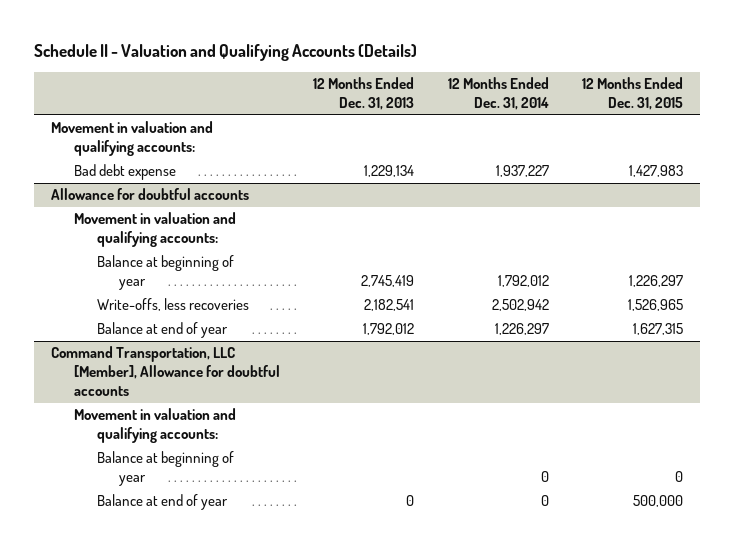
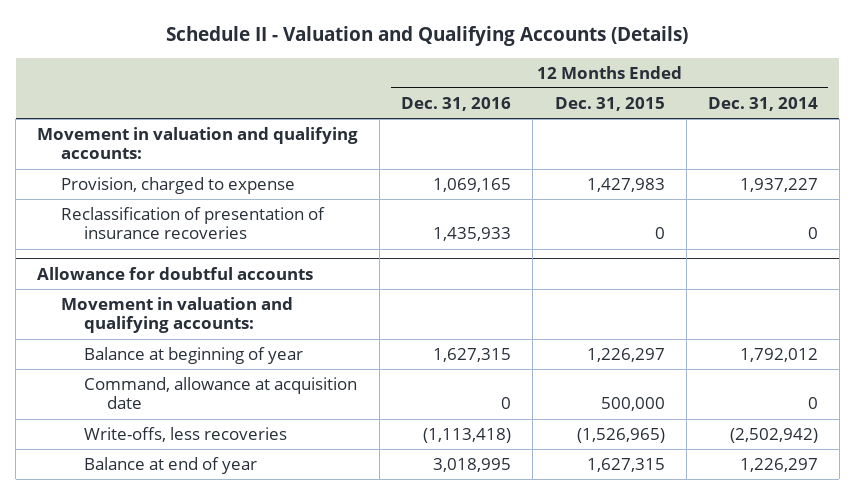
[313,77,415,111] 12 Months Ended Dec. 31, 2013 -> none
none -> [401,96,512,111] Dec. 31, 2016
[73,164,176,181] Bad debt expense -> [60,176,295,194] Provision, charged to expense
none -> [60,206,325,240] Reclassification of presentation of insurance recoveries
none -> [83,376,357,410] Command, allowance at acquisition date
[491,299,549,312] 2,502,942 -> [729,427,818,443] (2,502,942)
[628,299,684,312] 1,526,965 -> [576,427,665,443] (1,526,965)
[50,346,280,397] Command Transportation, LLC [Member], Allowance for doubtful accounts -> none
[73,408,236,444] Movement in valuation and qualifying accounts: -> none
[96,451,234,487] Balance at beginning of year -> none
[96,494,228,511] Balance at end of year -> none

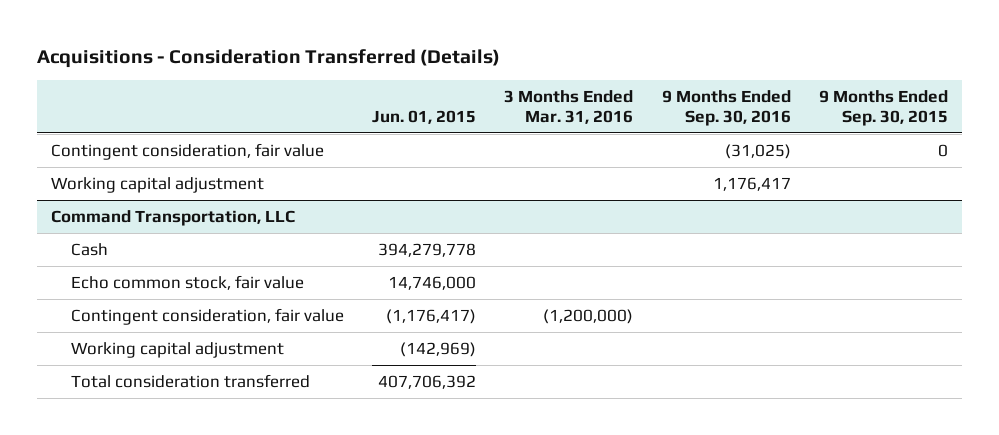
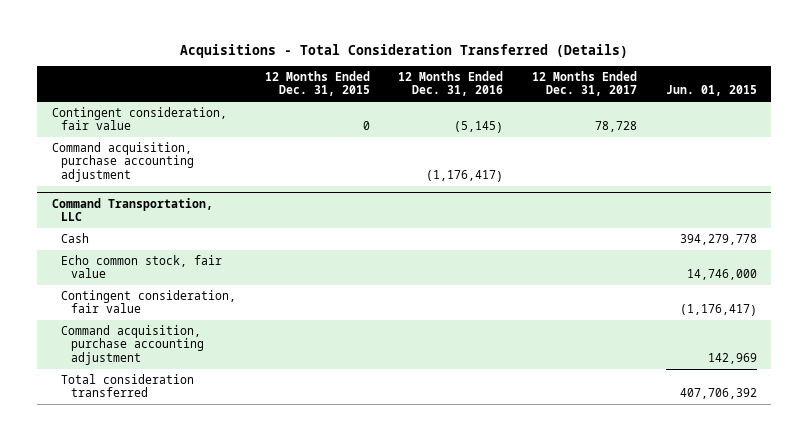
[36,49,500,69] Acquisitions - Consideration Transferred (Details) -> [180,43,629,58] Acquisitions - Total Consideration Transferred (Details)
[504,89,634,124] 3 Months Ended Mar. 31, 2016 -> none
[661,89,791,126] 9 Months Ended Sep. 30, 2016 -> none
[818,89,948,126] 9 Months Ended Sep. 30, 2015 -> none
none -> [264,71,370,97] 12 Months Ended Dec. 31, 2015
none -> [398,71,504,97] 12 Months Ended Dec. 31, 2016
none -> [531,71,637,97] 12 Months Ended Dec. 31, 2017
[50,176,264,193] Working capital adjustment -> [51,142,195,182] Command acquisition, purchase accounting adjustment
[71,341,285,358] Working capital adjustment -> none
none -> [61,325,204,365] Command acquisition, purchase accounting adjustment

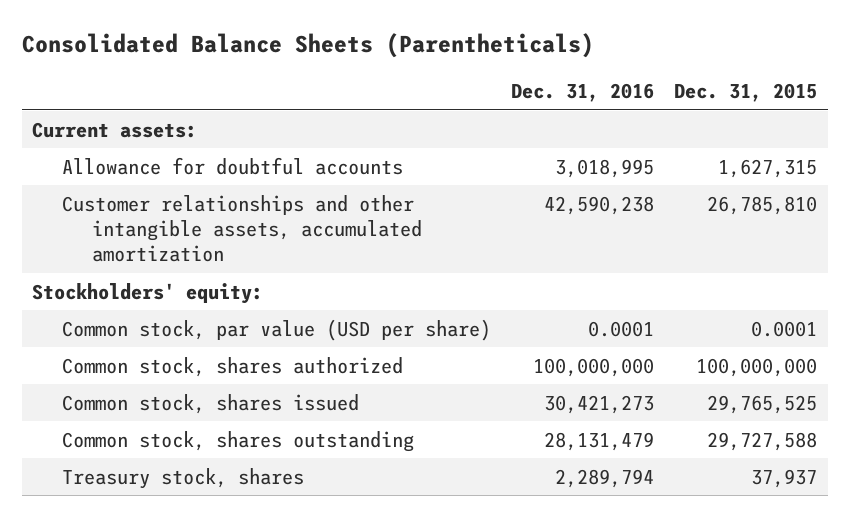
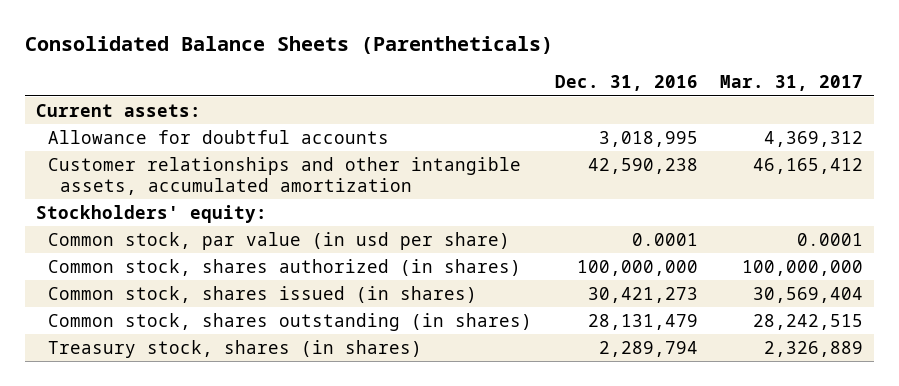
[674,82,818,102] Dec. 31, 2015 -> none
none -> [720,75,864,92] Mar. 31, 2017
[61,318,491,341] Common stock, par value (USD per share) -> [48,231,511,250] Common stock, par value (in usd per share)
[61,356,403,377] Common stock, shares authorized -> [48,258,522,276] Common stock, shares authorized (in shares)
[61,393,359,414] Common stock, shares issued -> [48,285,478,303] Common stock, shares issued (in shares)
[61,430,414,452] Common stock, shares outstanding -> [48,312,533,331] Common stock, shares outstanding (in shares)
[61,467,304,489] Treasury stock, shares -> [48,339,423,358] Treasury stock, shares (in shares)

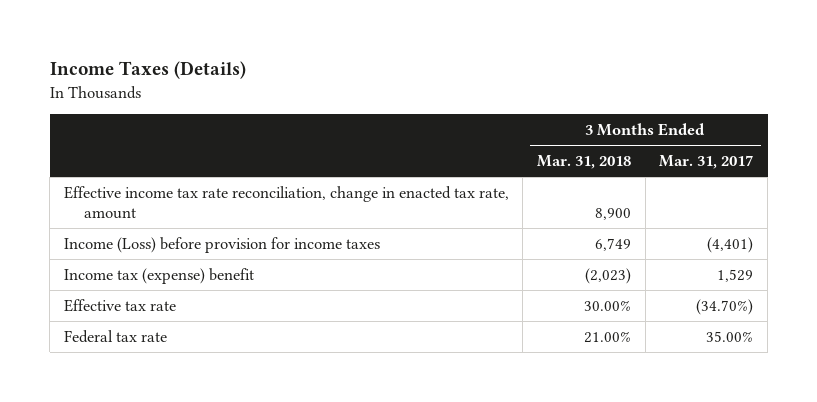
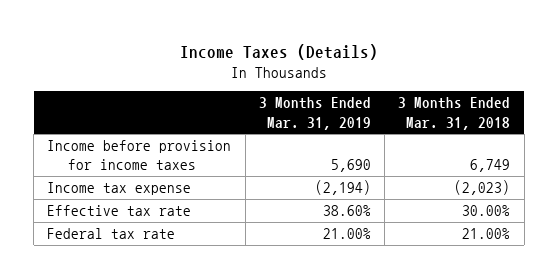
[659,155,754,170] Mar. 31, 2017 -> none
none -> [258,97,371,130] 3 Months Ended Mar. 31, 2019
[63,185,509,220] Effective income tax rate reconciliation, change in enacted tax rate, amount -> none
[63,236,380,253] Income (Loss) before provision for income taxes -> [47,140,232,171] Income before provision for income taxes
[63,267,254,284] Income tax (expense) benefit -> [47,182,192,196] Income tax expense

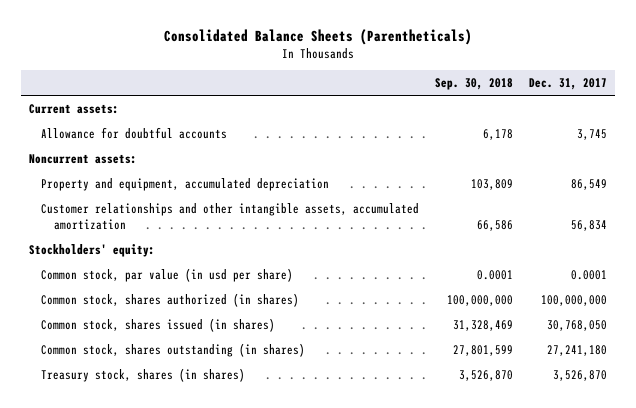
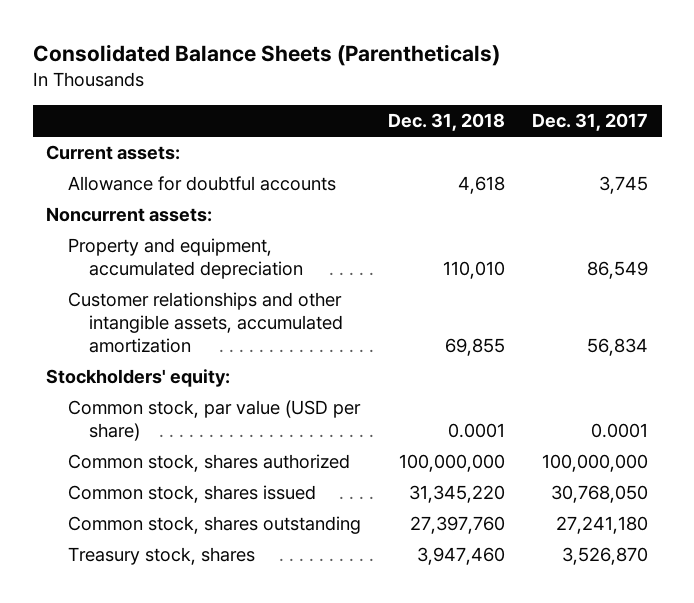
[435,78,514,91] Sep. 30, 2018 -> none
none -> [387,113,505,132] Dec. 31, 2018
[41,267,294,282] Common stock, par value (in usd per share) -> [67,400,361,441] Common stock, par value (USD per share)
[41,292,300,307] Common stock, shares authorized (in shares) -> [67,454,350,473] Common stock, shares authorized
[41,317,276,332] Common stock, shares issued (in shares) -> [67,485,316,504] Common stock, shares issued
[41,342,306,357] Common stock, shares outstanding (in shares) -> [67,516,361,535] Common stock, shares outstanding
[41,367,246,382] Treasury stock, shares (in shares) -> [67,547,255,566] Treasury stock, shares

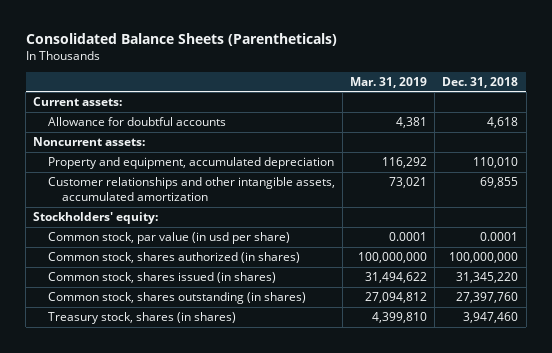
[532,113,649,132] Dec. 31, 2017 -> none
none -> [349,76,427,88] Mar. 31, 2019
[67,400,361,441] Common stock, par value (USD per share) -> [47,232,290,245] Common stock, par value (in usd per share)
[67,454,350,473] Common stock, shares authorized -> [47,252,300,264] Common stock, shares authorized (in shares)
[67,485,316,504] Common stock, shares issued -> [47,272,276,284] Common stock, shares issued (in shares)
[67,516,361,535] Common stock, shares outstanding -> [47,292,306,305] Common stock, shares outstanding (in shares)
[67,547,255,566] Treasury stock, shares -> [47,312,236,325] Treasury stock, shares (in shares)

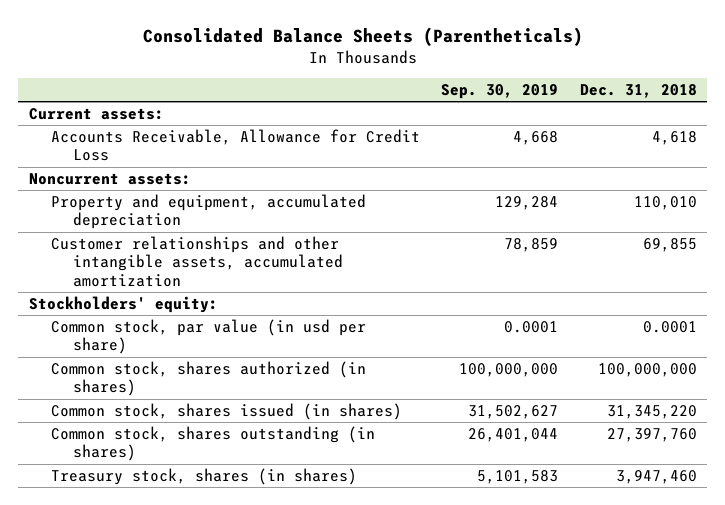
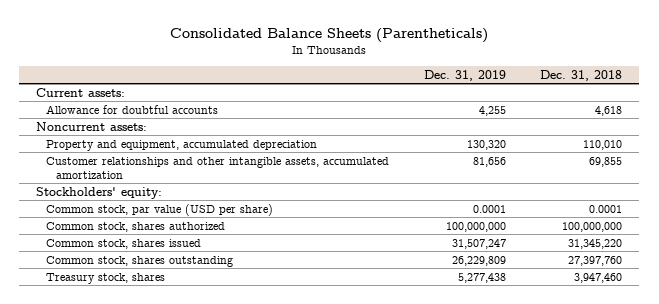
[441,84,559,100] Sep. 30, 2019 -> none
none -> [423,69,506,81] Dec. 31, 2019
[50,129,420,162] Accounts Receivable, Allowance for Credit Loss -> [46,104,219,114] Allowance for doubtful accounts
[50,319,366,355] Common stock, par value (in usd per share) -> [46,203,274,216] Common stock, par value (USD per share)
[50,361,366,397] Common stock, shares authorized (in shares) -> [46,221,226,232] Common stock, shares authorized
[50,403,402,421] Common stock, shares issued (in shares) -> [46,238,202,249] Common stock, shares issued
[50,426,375,462] Common stock, shares outstanding (in shares) -> [46,255,234,267] Common stock, shares outstanding
[50,468,357,486] Treasury stock, shares (in shares) -> [46,272,166,284] Treasury stock, shares

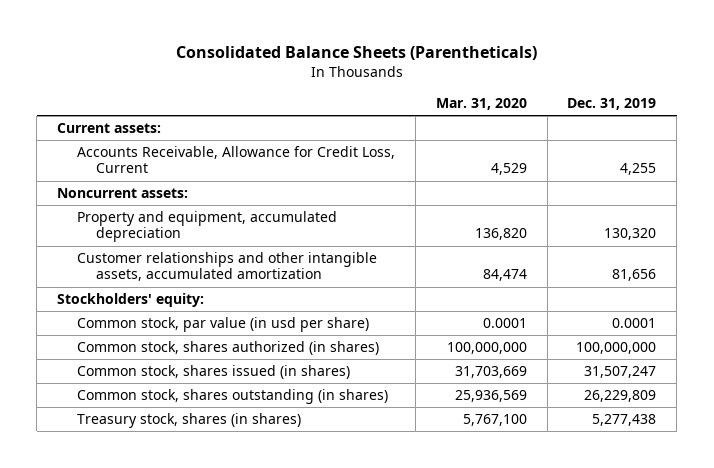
[540,69,623,81] Dec. 31, 2018 -> none
none -> [435,98,527,111] Mar. 31, 2020
[46,104,219,114] Allowance for doubtful accounts -> [76,146,395,174] Accounts Receivable, Allowance for Credit Loss, Current
[46,203,274,216] Common stock, par value (USD per share) -> [76,317,369,333] Common stock, par value (in usd per share)
[46,221,226,232] Common stock, shares authorized -> [76,341,379,356] Common stock, shares authorized (in shares)
[46,238,202,249] Common stock, shares issued -> [76,365,350,380] Common stock, shares issued (in shares)
[46,255,234,267] Common stock, shares outstanding -> [76,389,388,405] Common stock, shares outstanding (in shares)
[46,272,166,284] Treasury stock, shares -> [76,413,301,429] Treasury stock, shares (in shares)

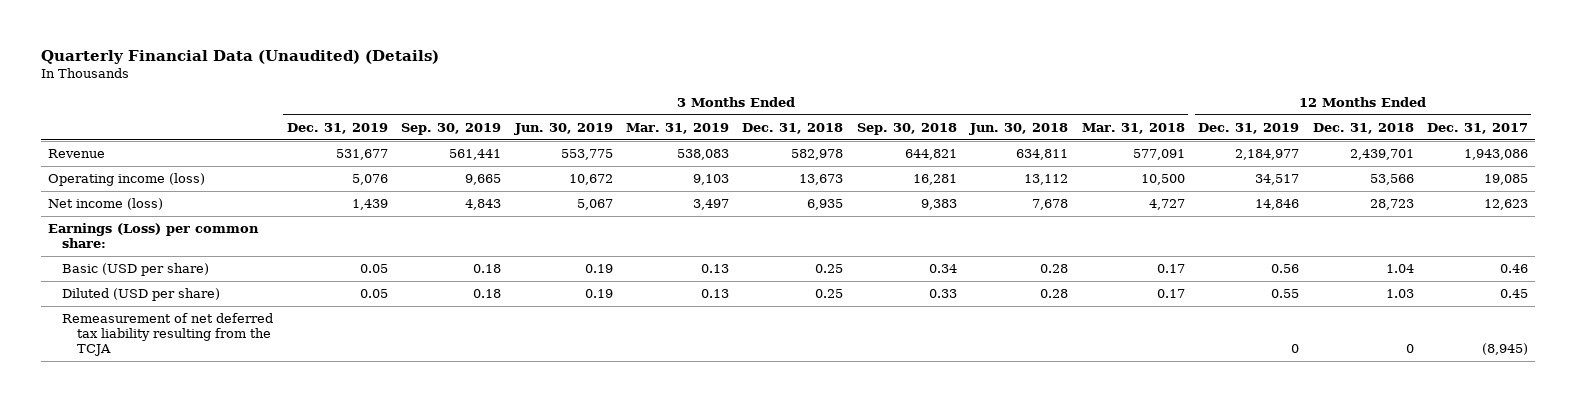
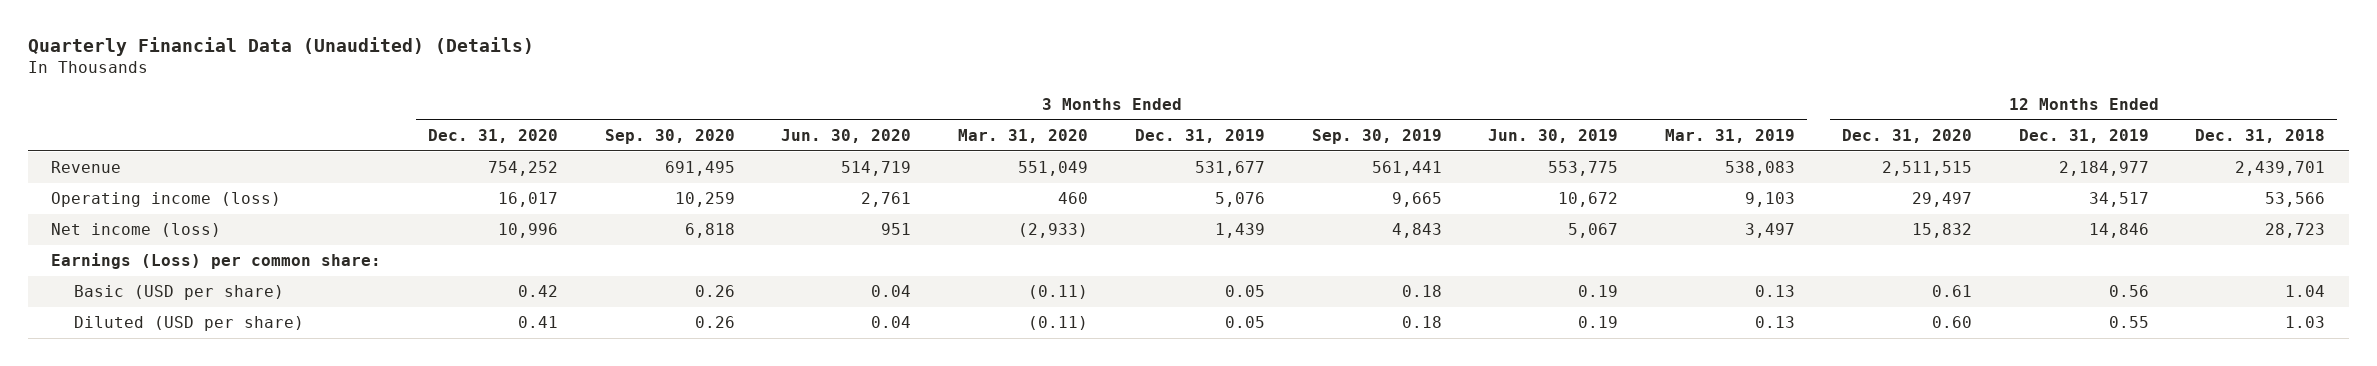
[742,122,844,134] Dec. 31, 2018 -> none
[856,122,957,135] Sep. 30, 2018 -> none
[969,122,1069,135] Jun. 30, 2018 -> none
[1081,122,1185,134] Mar. 31, 2018 -> none
[1426,122,1528,134] Dec. 31, 2017 -> none
none -> [427,128,558,143] Dec. 31, 2020
none -> [604,128,735,144] Sep. 30, 2020
none -> [781,128,912,143] Jun. 30, 2020
none -> [958,128,1089,143] Mar. 31, 2020
none -> [1841,128,1972,143] Dec. 31, 2020
[62,312,274,357] Remeasurement of net deferred tax liability resulting from the TCJA -> none

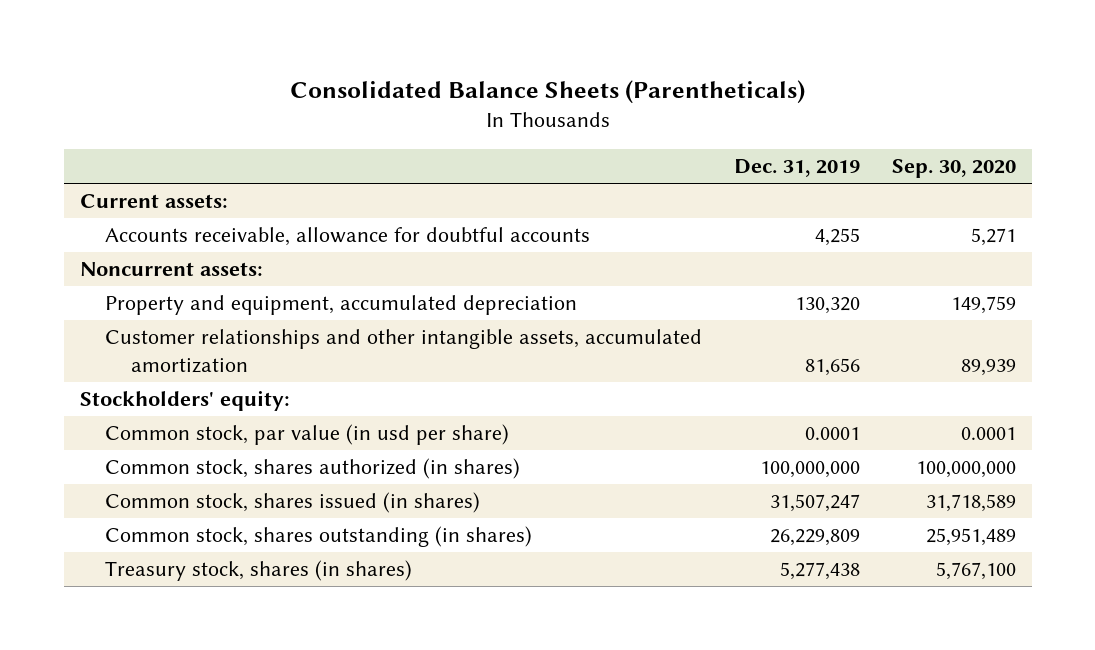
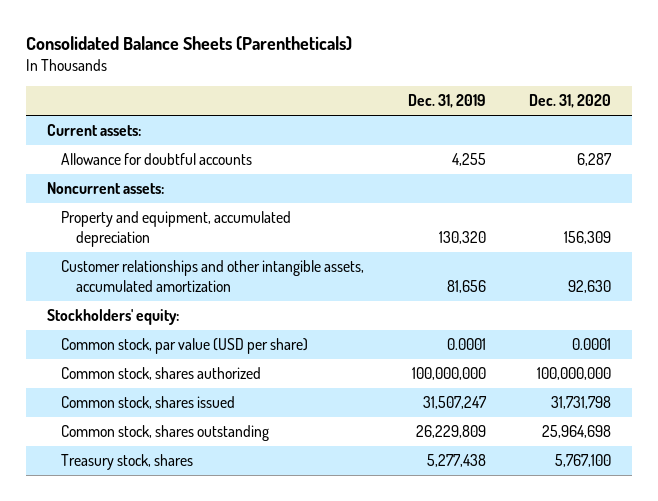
[891,159,1016,179] Sep. 30, 2020 -> none
none -> [528,94,611,109] Dec. 31, 2020
[105,227,591,247] Accounts receivable, allowance for doubtful accounts -> [61,153,253,166] Allowance for doubtful accounts
[105,424,510,446] Common stock, par value (in usd per share) -> [61,338,309,355] Common stock, par value (USD per share)
[105,458,521,480] Common stock, shares authorized (in shares) -> [61,367,262,381] Common stock, shares authorized
[105,492,481,514] Common stock, shares issued (in shares) -> [61,396,236,410] Common stock, shares issued
[105,526,533,548] Common stock, shares outstanding (in shares) -> [61,425,270,442] Common stock, shares outstanding
[105,560,413,582] Treasury stock, shares (in shares) -> [61,454,194,471] Treasury stock, shares

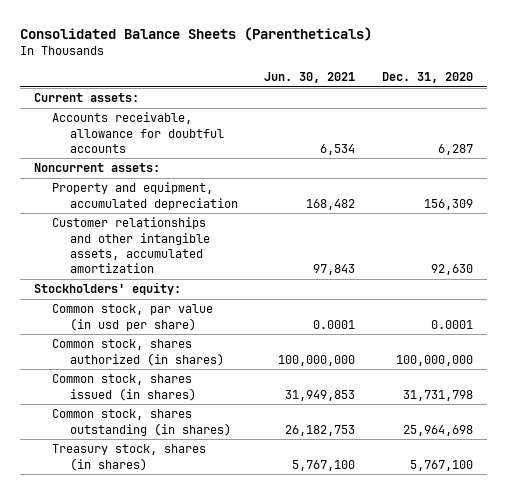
[407,94,486,109] Dec. 31, 2019 -> none
none -> [264,72,356,84] Jun. 30, 2021
[61,153,253,166] Allowance for doubtful accounts -> [51,112,224,153] Accounts receivable, allowance for doubtful accounts
[61,338,309,355] Common stock, par value (USD per share) -> [51,304,213,331] Common stock, par value (in usd per share)
[61,367,262,381] Common stock, shares authorized -> [51,339,224,366] Common stock, shares authorized (in shares)
[61,396,236,410] Common stock, shares issued -> [51,374,196,401] Common stock, shares issued (in shares)
[61,425,270,442] Common stock, shares outstanding -> [51,409,231,436] Common stock, shares outstanding (in shares)
[61,454,194,471] Treasury stock, shares -> [51,444,206,471] Treasury stock, shares (in shares)

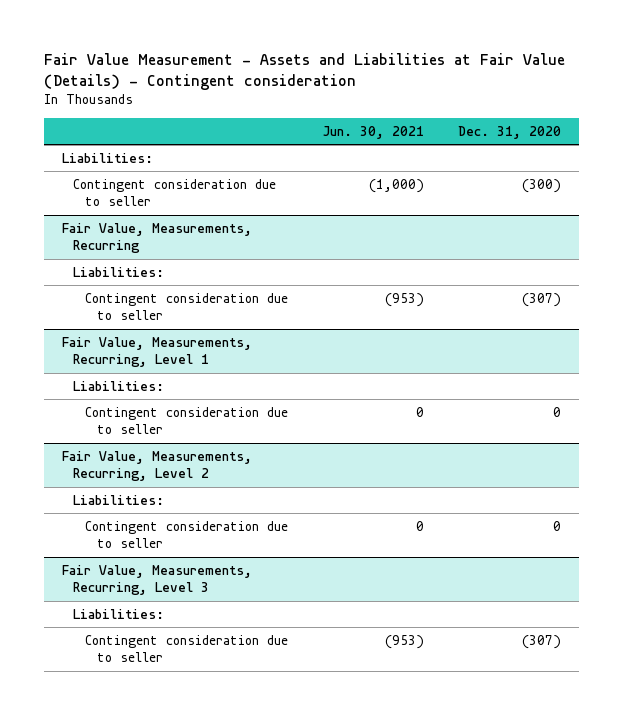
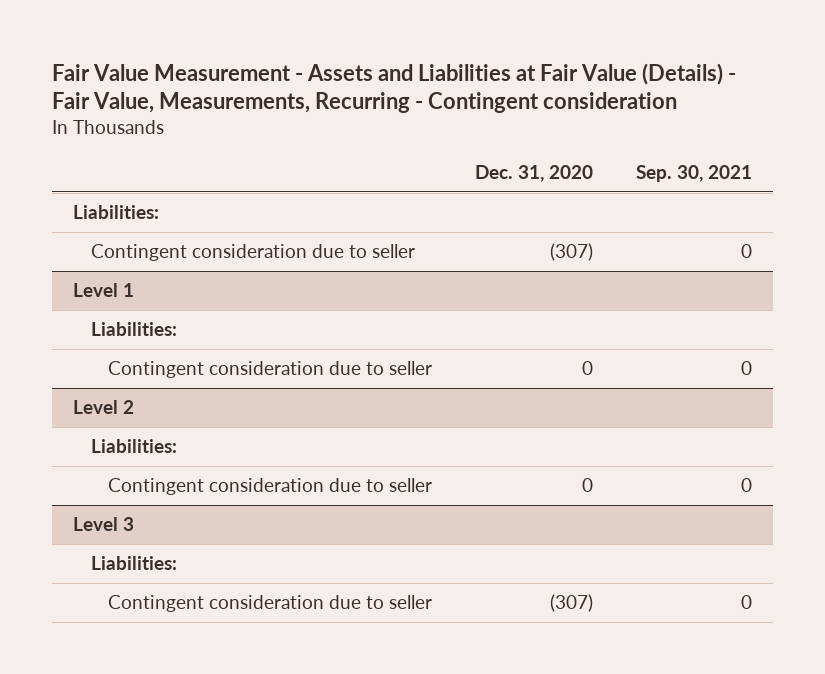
[44,53,566,91] Fair Value Measurement - Assets and Liabilities at Fair Value (Details) - Contingent consideration -> [51,62,736,114] Fair Value Measurement - Assets and Liabilities at Fair Value (Details) - Fair Value, Measurements, Recurring - Contingent consideration
[322,125,424,139] Jun. 30, 2021 -> none
none -> [635,164,752,182] Sep. 30, 2021
[73,178,277,207] Contingent consideration due to seller -> none
[61,222,252,254] Fair Value, Measurements, Recurring -> none
[73,266,165,277] Liabilities: -> none
[61,336,252,368] Fair Value, Measurements, Recurring, Level 1 -> none
none -> [73,283,135,298] Level 1
[61,450,252,482] Fair Value, Measurements, Recurring, Level 2 -> none
none -> [73,400,135,415] Level 2
[61,564,252,596] Fair Value, Measurements, Recurring, Level 3 -> none
none -> [73,517,135,532] Level 3

